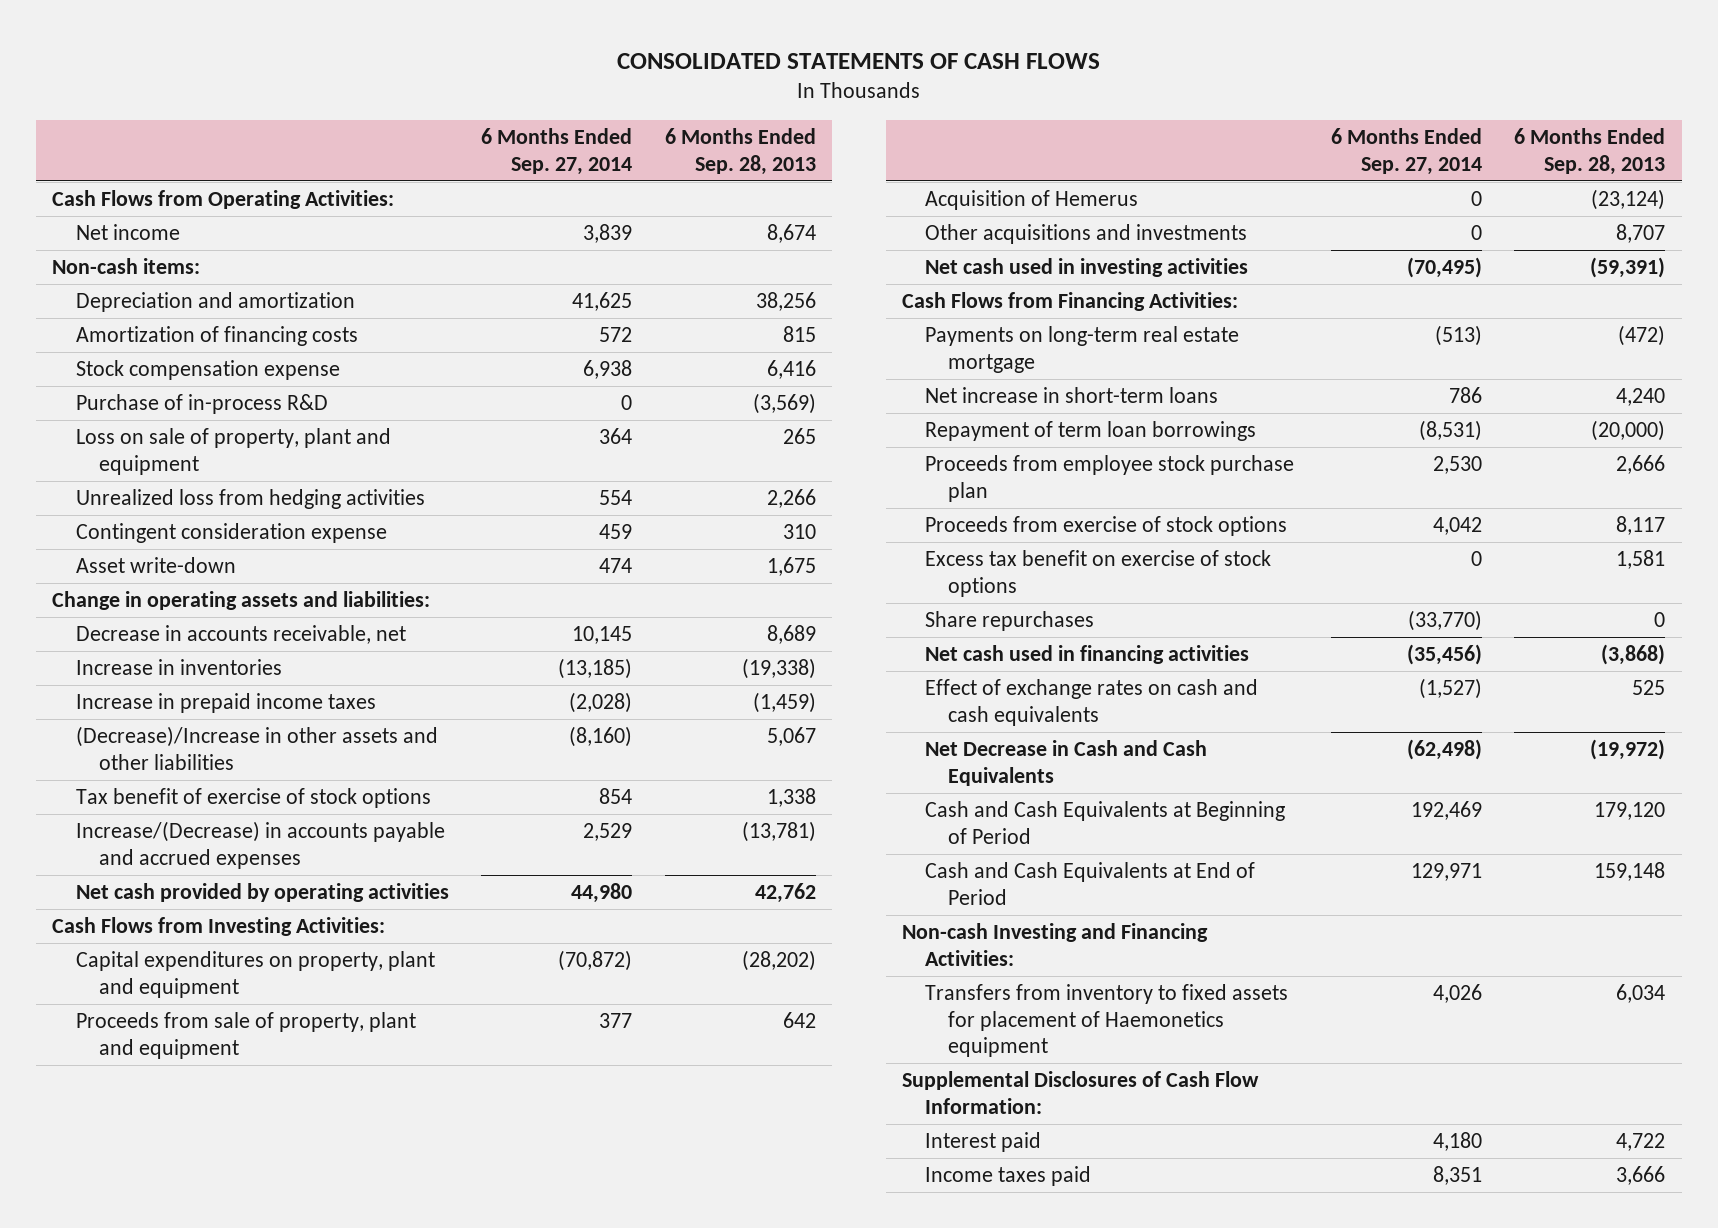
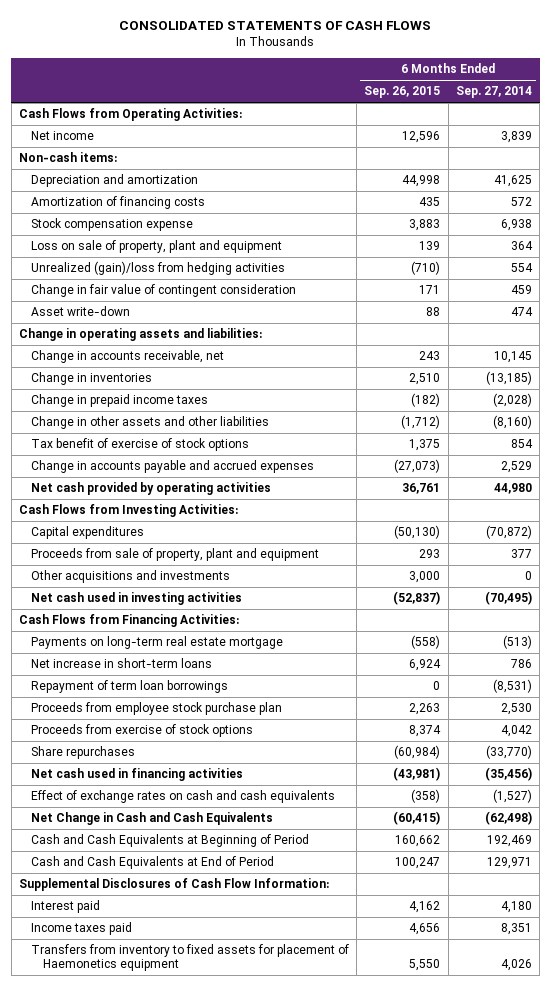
[664,127,816,175] 6 Months Ended Sep. 28, 2013 -> none
none -> [364,86,441,99] Sep. 26, 2015
[75,394,328,415] Purchase of in-process R&D -> none
[75,489,425,510] Unrealized loss from hedging activities -> [30,261,285,276] Unrealized (gain)/loss from hedging activities
[75,523,387,544] Contingent consideration expense -> [30,284,296,298] Change in fair value of contingent consideration
[75,625,406,645] Decrease in accounts receivable, net -> [30,350,224,364] Change in accounts receivable, net
[75,659,282,676] Increase in inventories -> [30,372,152,386] Change in inventories
[75,693,376,714] Increase in prepaid income taxes -> [30,394,208,408] Change in prepaid income taxes
[75,726,438,770] (Decrease)/Increase in other assets and other liabilities -> [30,416,269,430] Change in other assets and other liabilities
[75,821,445,869] Increase/(Decrease) in accounts payable and accrued expenses -> [30,460,314,474] Change in accounts payable and accrued expenses
[75,951,435,998] Capital expenditures on property, plant and equipment -> [30,526,144,540] Capital expenditures
[925,190,1139,211] Acquisition of Hemerus -> none
[925,550,1272,597] Excess tax benefit on exercise of stock options -> none
[925,740,1208,786] Net Decrease in Cash and Cash Equivalents -> [30,812,273,826] Net Change in Cash and Cash Equivalents
[901,923,1208,966] Non-cash Investing and Financing Activities: -> none
[925,984,1289,1058] Transfers from inventory to fixed assets for placement of Haemonetics equipment -> [30,944,349,972] Transfers from inventory to fixed assets for placement of Haemonetics equipment

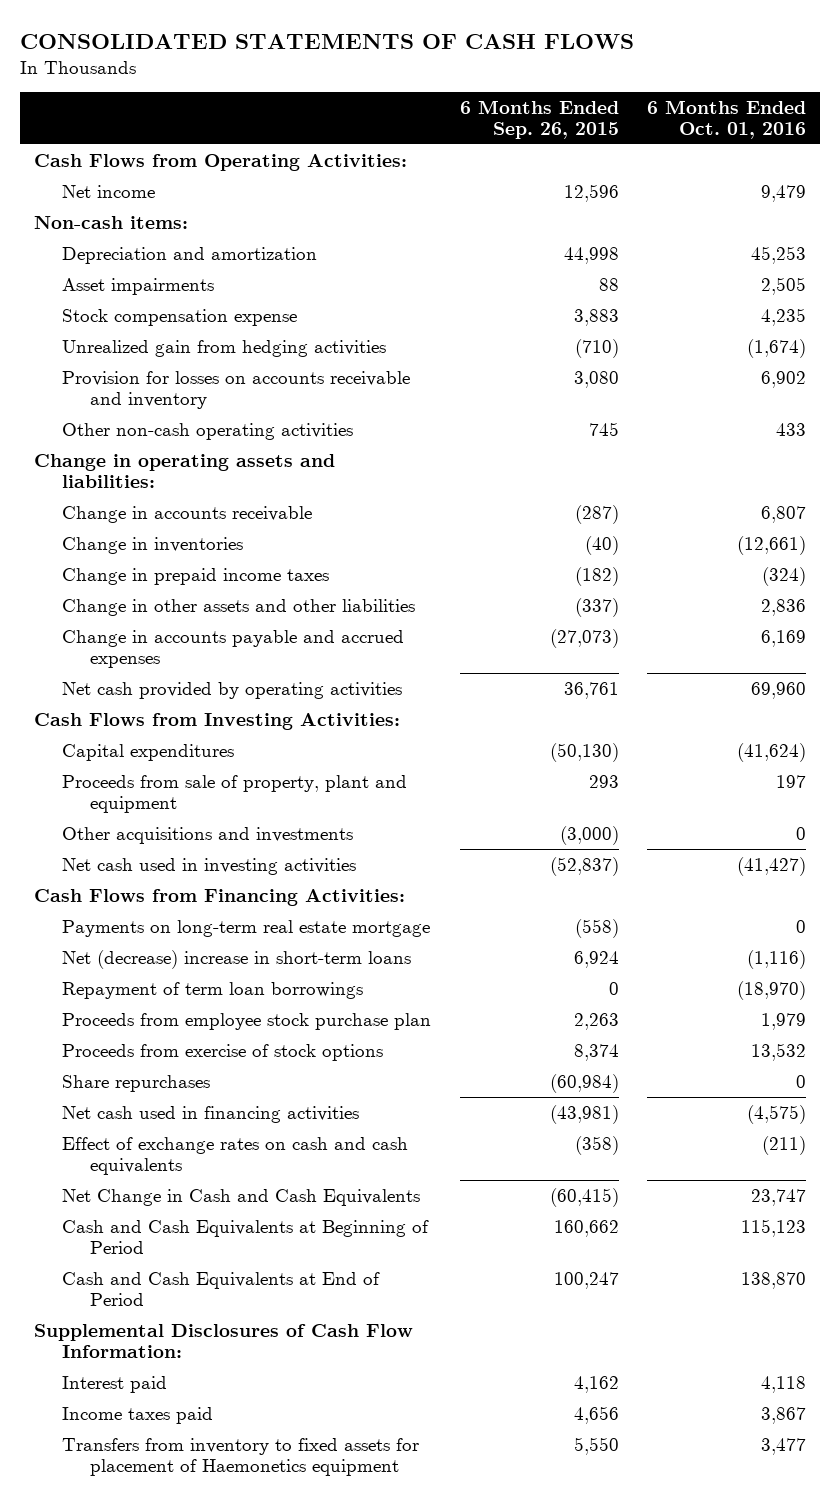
[455,86,532,99] Sep. 27, 2014 -> none
none -> [646,99,806,140] 6 Months Ended Oct. 01, 2016
[30,196,205,210] Amortization of financing costs -> none
none -> [62,277,215,295] Asset impairments
[30,240,282,254] Loss on sale of property, plant and equipment -> none
[30,284,296,298] Change in fair value of contingent consideration -> none
[30,306,130,317] Asset write-down -> none
[30,261,285,276] Unrealized (gain)/loss from hedging activities -> [62,339,387,357] Unrealized gain from hedging activities
none -> [62,370,411,409] Provision for losses on accounts receivable and inventory
none -> [62,422,354,440] Other non-cash operating activities
[30,350,224,364] Change in accounts receivable, net -> [62,505,313,523] Change in accounts receivable
[419,351,441,361] 243 -> [574,504,619,524] (287)
[409,373,441,386] 2,510 -> [584,535,619,555] (40)
[30,438,249,452] Tax benefit of exercise of stock options -> none
[401,415,441,430] (1,712) -> [574,597,619,617] (337)
[409,571,441,584] 3,000 -> [559,825,619,845] (3,000)
[30,658,212,669] Net increase in short-term loans -> [62,949,412,969] Net (decrease) increase in short-term loans

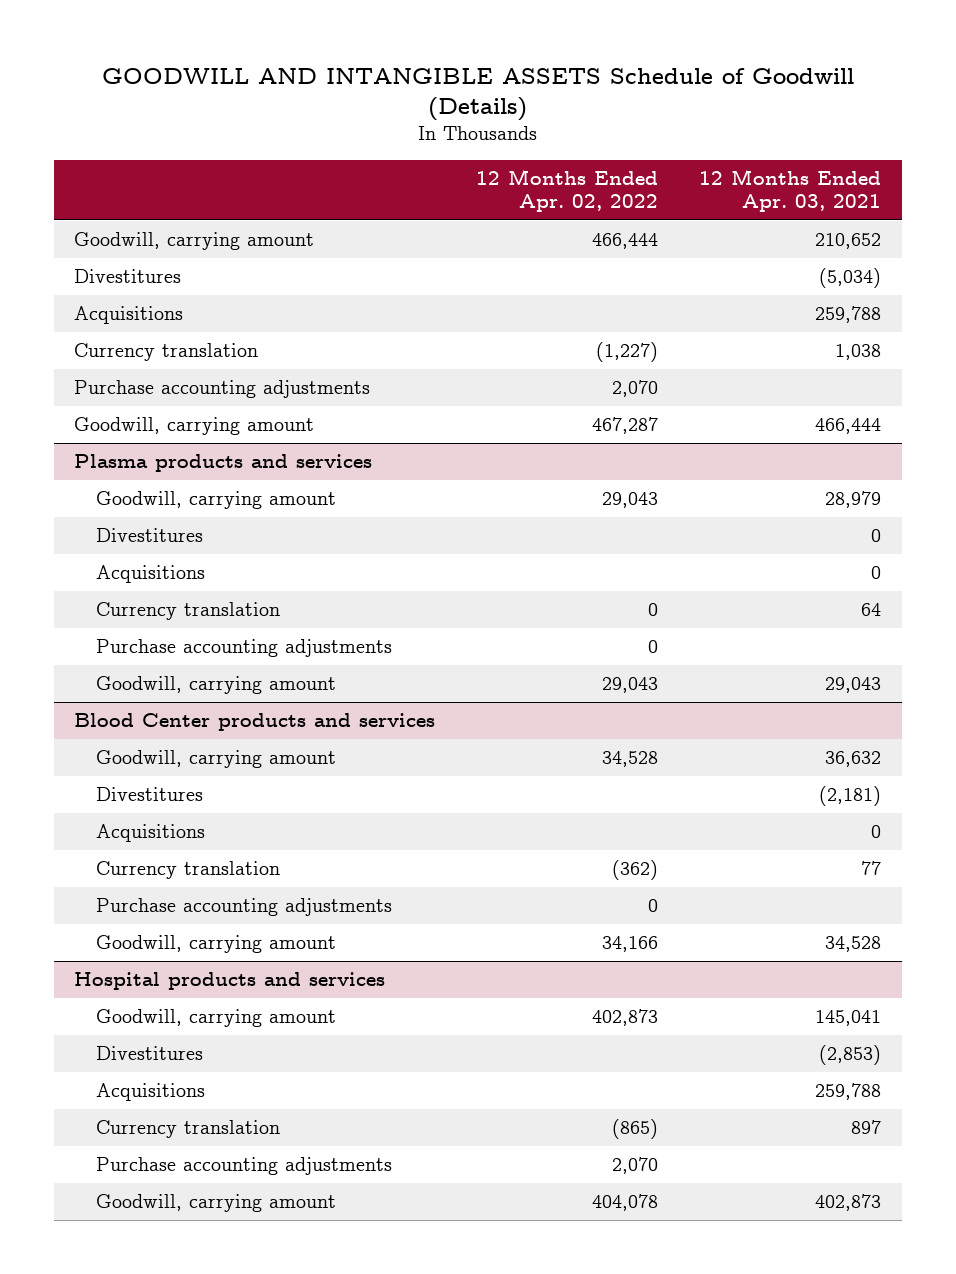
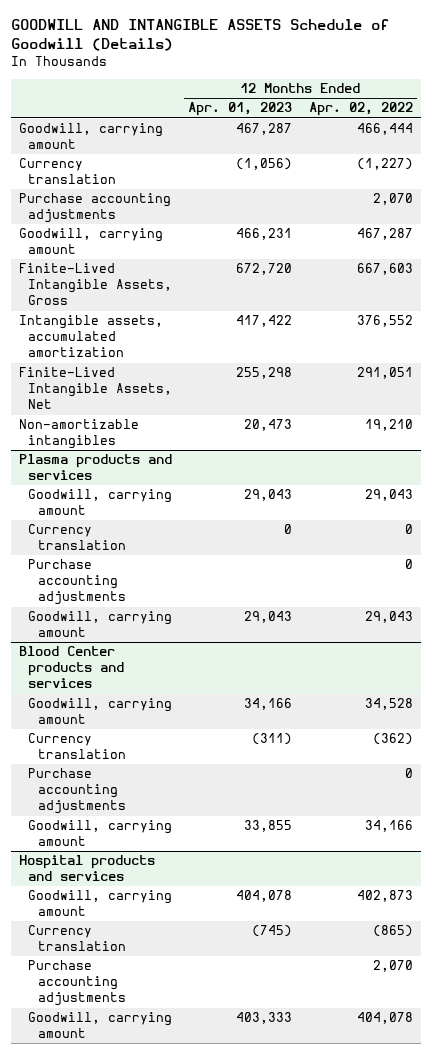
[699,169,882,212] 12 Months Ended Apr. 03, 2021 -> none
none -> [188,102,293,117] Apr. 01, 2023
[74,269,182,284] Divestitures -> none
[74,306,184,325] Acquisitions -> none
none -> [19,263,173,306] Finite-Lived Intangible Assets, Gross
none -> [19,315,164,358] Intangible assets, accumulated amortization
none -> [19,367,173,410] Finite-Lived Intangible Assets, Net
none -> [19,419,140,450] Non-amortizable intangibles
[96,528,204,543] Divestitures -> none
[96,565,206,584] Acquisitions -> none
[96,787,204,802] Divestitures -> none
[96,824,206,843] Acquisitions -> none
[96,1046,204,1061] Divestitures -> none
[96,1083,206,1102] Acquisitions -> none

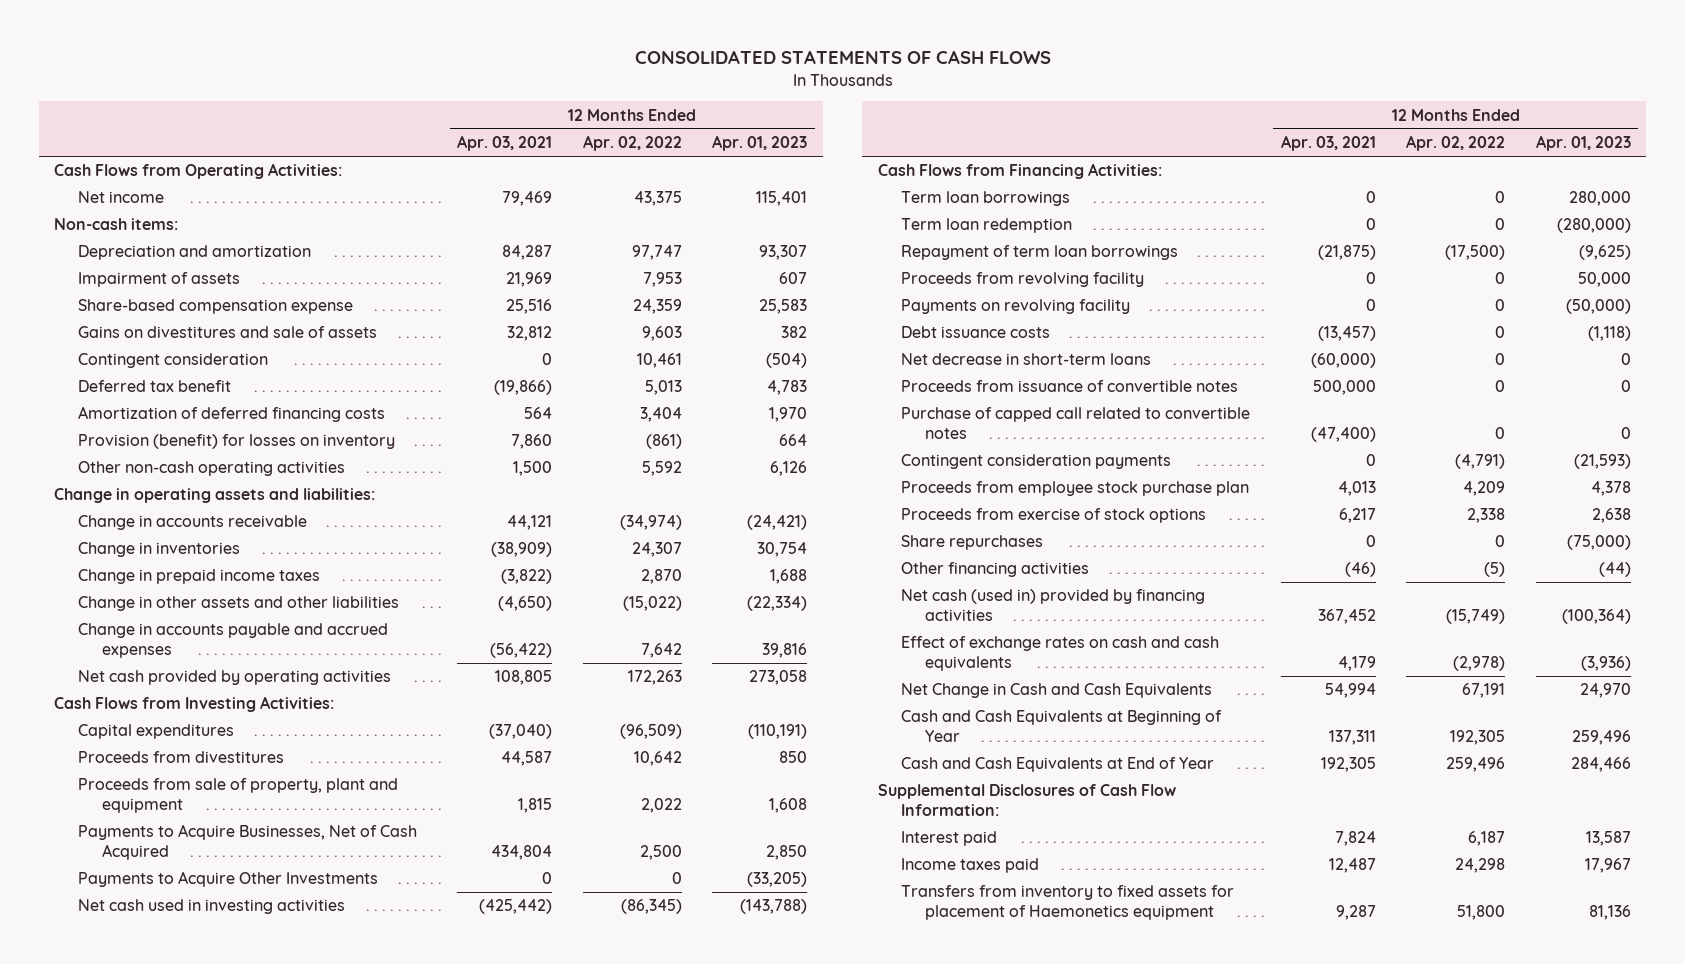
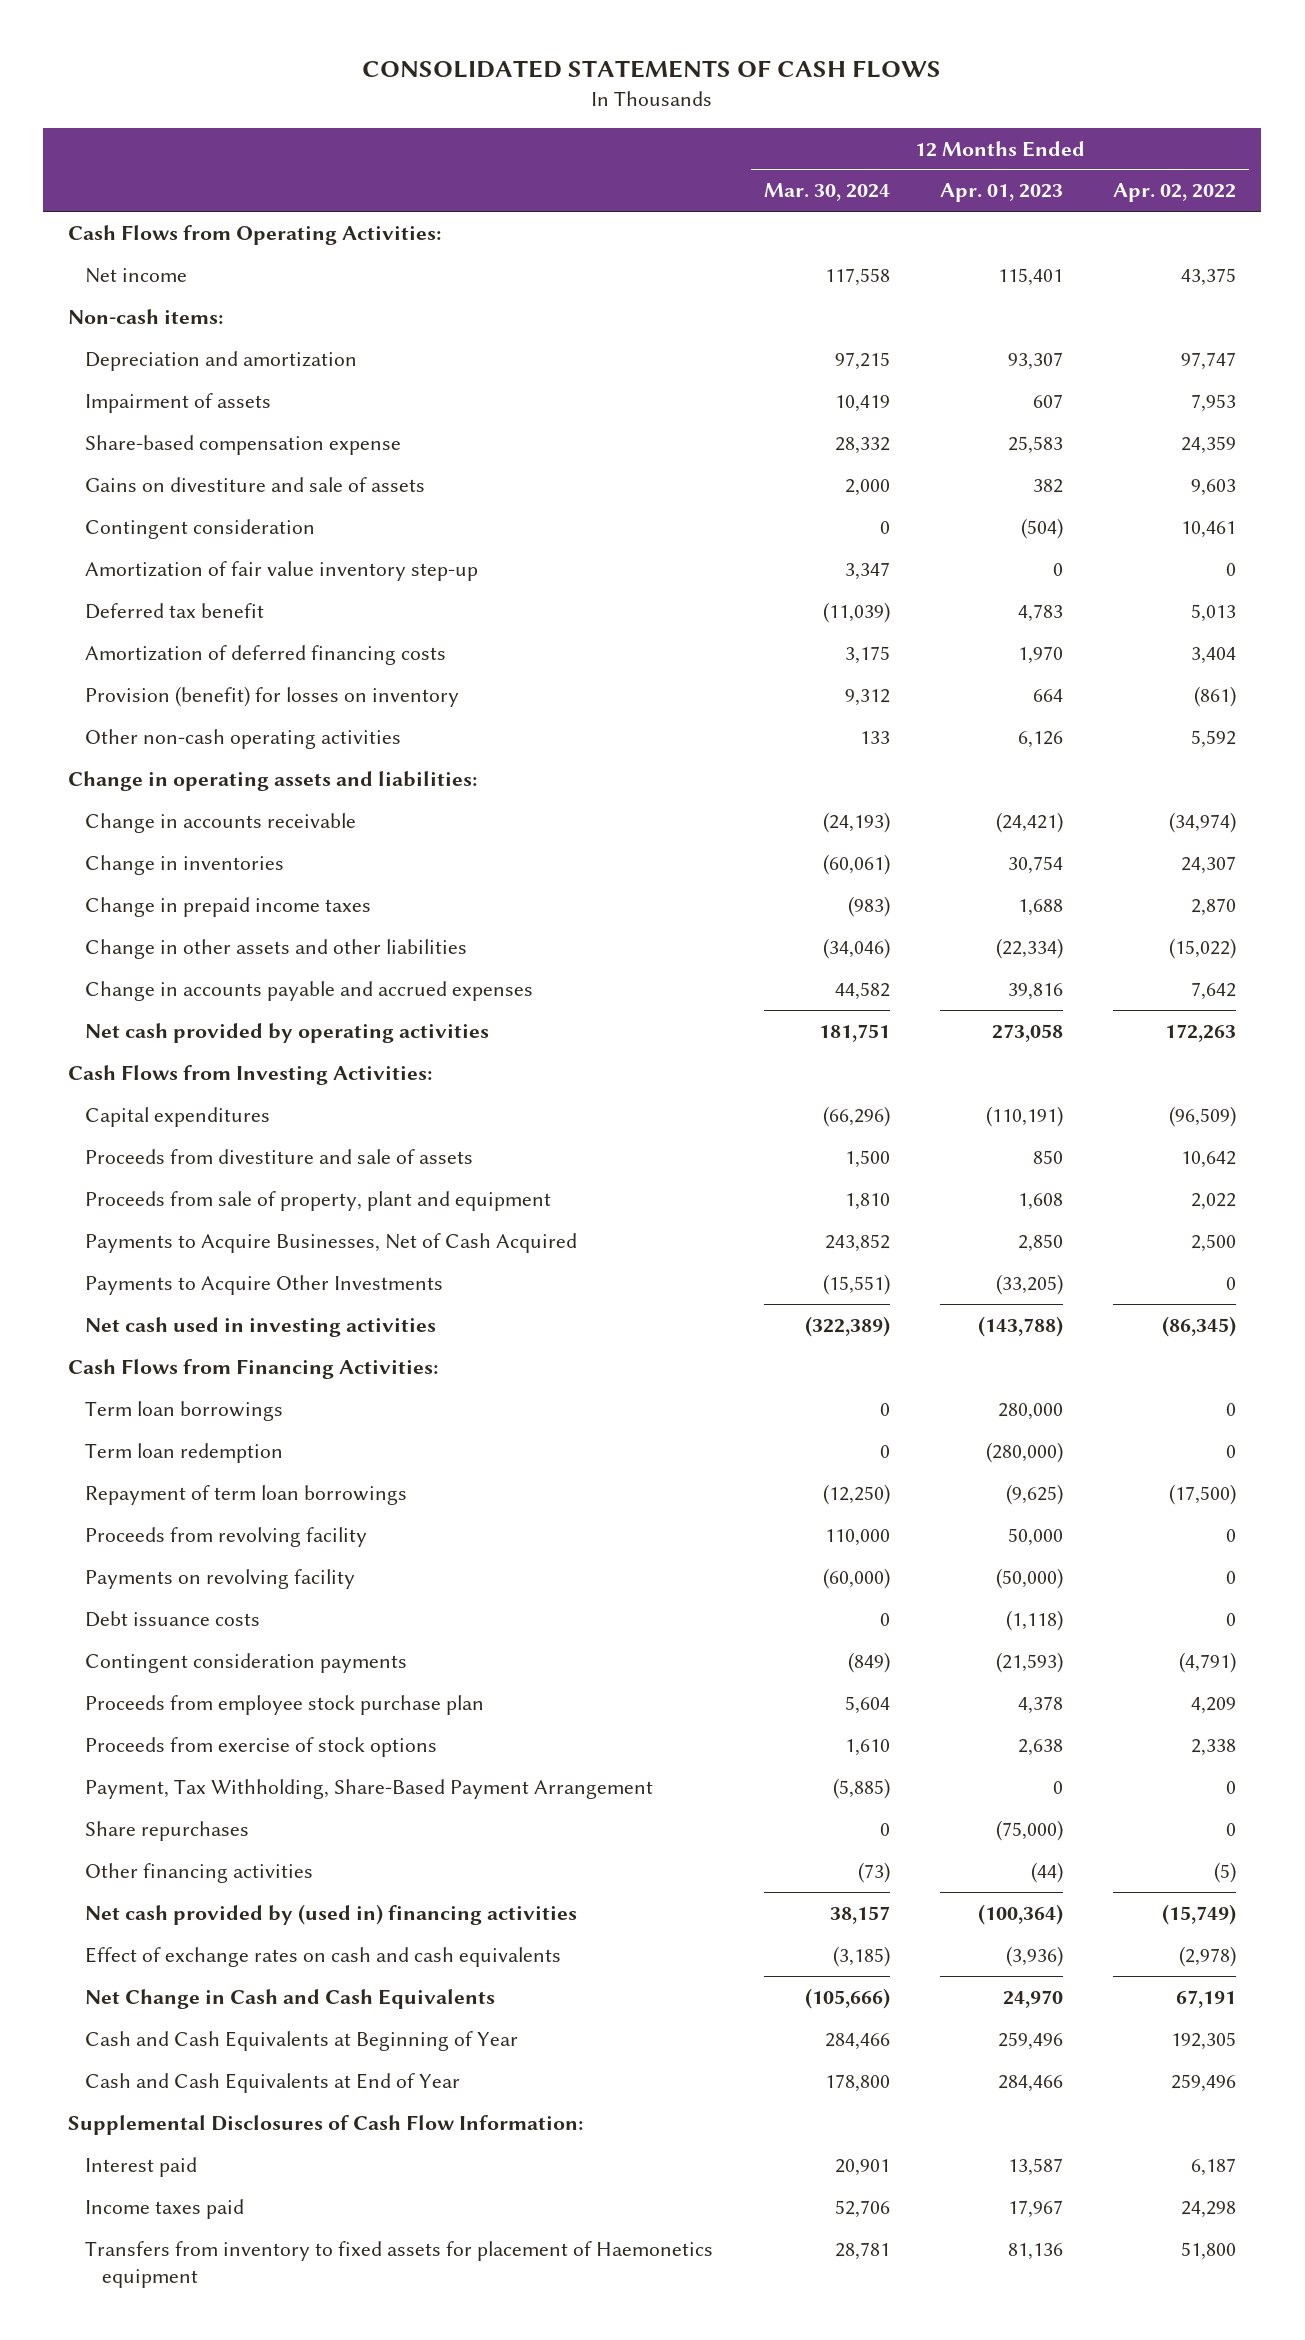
[457,135,553,152] Apr. 03, 2021 -> none
none -> [763,183,890,202] Mar. 30, 2024
[77,326,377,339] Gains on divestitures and sale of assets -> [85,476,426,492] Gains on divestiture and sale of assets
none -> [85,560,479,581] Amortization of fair value inventory step-up
[77,751,284,764] Proceeds from divestitures -> [85,1148,474,1164] Proceeds from divestiture and sale of assets
[901,353,1152,366] Net decrease in short-term loans -> none
[901,380,1239,393] Proceeds from issuance of convertible notes -> none
[901,407,1251,439] Purchase of capped call related to convertible notes -> none
none -> [85,1778,654,1799] Payment, Tax Withholding, Share-Based Payment Arrangement
[901,589,1206,621] Net cash (used in) provided by financing activities -> [85,1903,578,1925] Net cash provided by (used in) financing activities

